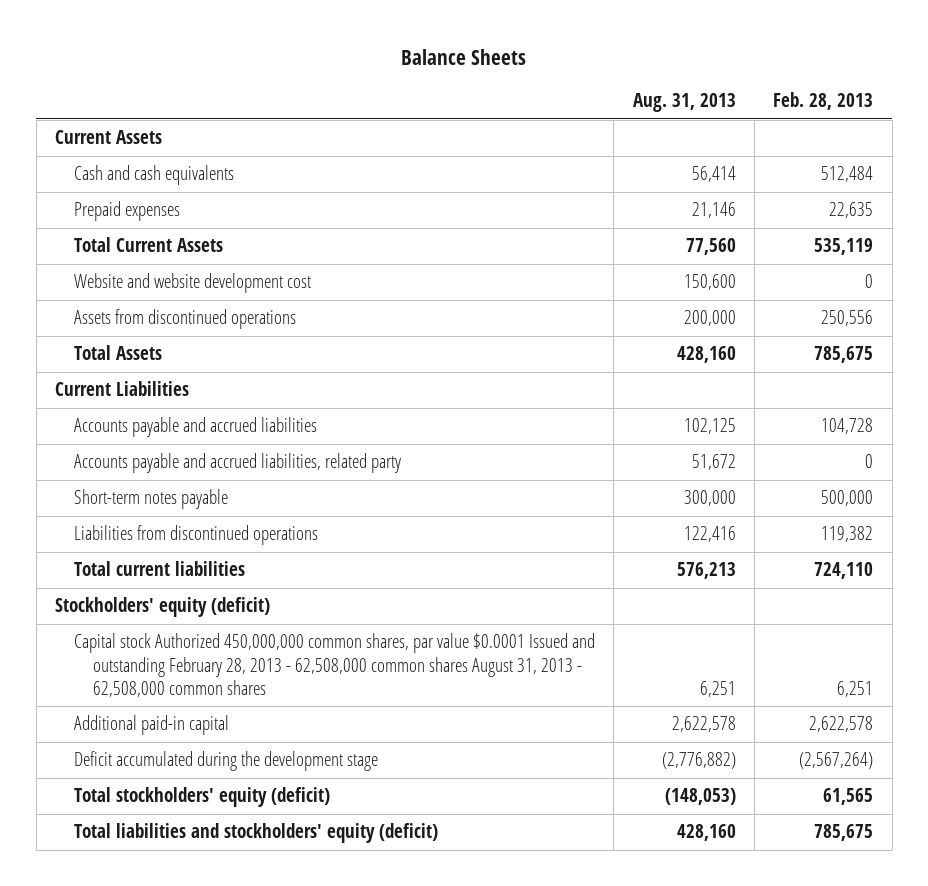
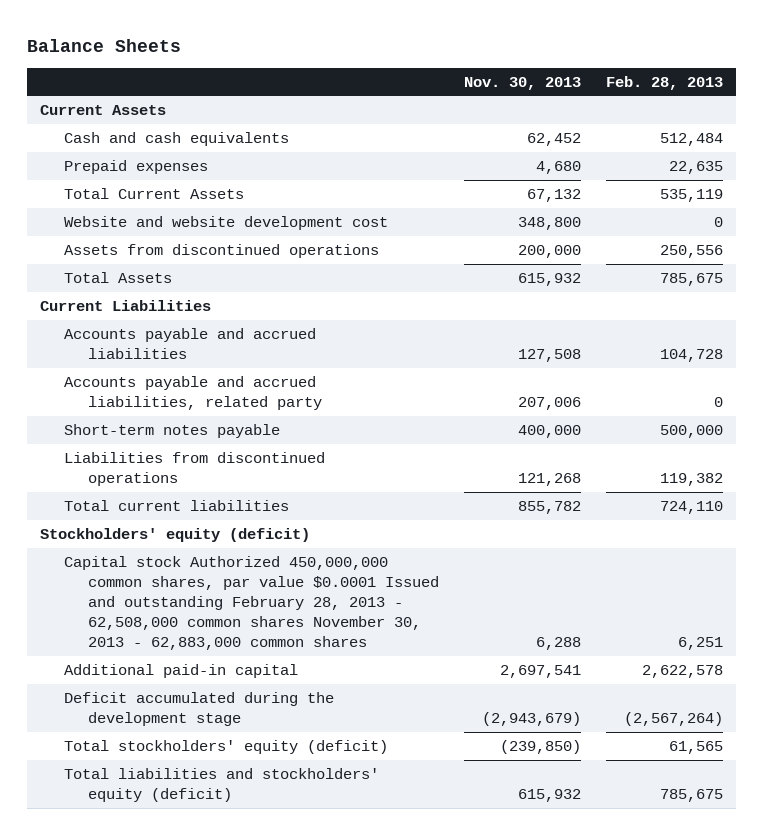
[632,93,736,113] Aug. 31, 2013 -> none
none -> [463,76,581,90] Nov. 30, 2013
[73,633,595,697] Capital stock Authorized 450,000,000 common shares, par value $0.0001 Issued and outstanding February 28, 2013 - 62,508,000 common shares August 31, 2013 - 62,508,000 common shares -> [63,556,439,651] Capital stock Authorized 450,000,000 common shares, par value $0.0001 Issued and outstanding February 28, 2013 - 62,508,000 common shares November 30, 2013 - 62,883,000 common shares

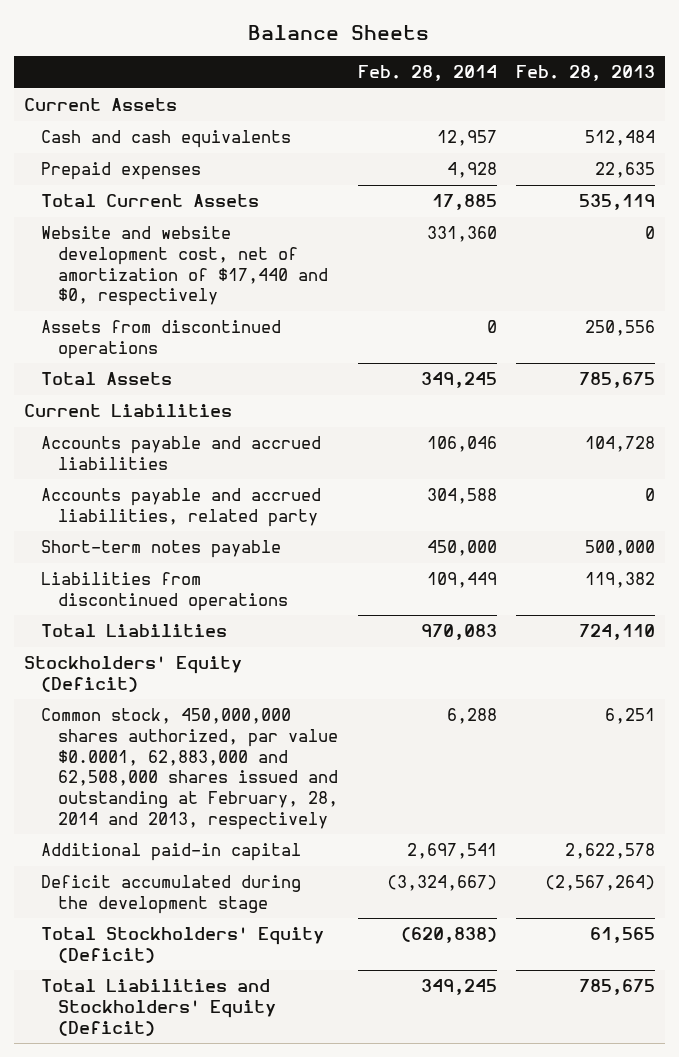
[463,76,581,90] Nov. 30, 2013 -> none
none -> [357,65,497,82] Feb. 28, 2014
[63,216,388,231] Website and website development cost -> [40,226,328,307] Website and website development cost, net of amortization of $17,440 and $0, respectively
[63,500,289,512] Total current liabilities -> [40,624,227,638] Total Liabilities
[40,528,311,543] Stockholders' equity (deficit) -> [23,656,242,692] Stockholders' Equity (Deficit)
[63,556,439,651] Capital stock Authorized 450,000,000 common shares, par value $0.0001 Issued and outstanding February 28, 2013 - 62,508,000 common shares November 30, 2013 - 62,883,000 common shares -> [40,708,338,830] Common stock, 450,000,000 shares authorized, par value $0.0001, 62,883,000 and 62,508,000 shares issued and outstanding at February, 28, 2014 and 2013, respectively
[63,740,388,755] Total stockholders' equity (deficit) -> [40,927,324,963] Total Stockholders' Equity (Deficit)
[63,768,379,803] Total liabilities and stockholders' equity (deficit) -> [40,979,276,1036] Total Liabilities and Stockholders' Equity (Deficit)

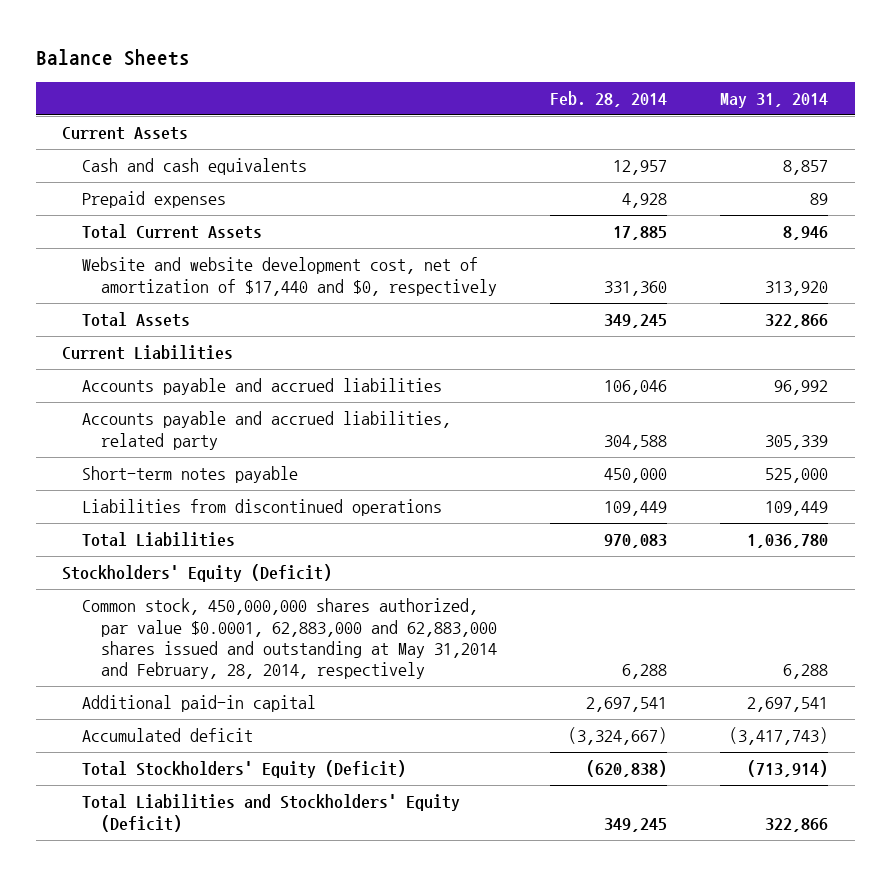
[516,65,656,82] Feb. 28, 2013 -> none
none -> [720,92,829,108] May 31, 2014
[40,320,281,359] Assets from discontinued operations -> none
[40,708,338,830] Common stock, 450,000,000 shares authorized, par value $0.0001, 62,883,000 and 62,508,000 shares issued and outstanding at February, 28, 2014 and 2013, respectively -> [81,598,498,680] Common stock, 450,000,000 shares authorized, par value $0.0001, 62,883,000 and 62,883,000 shares issued and outstanding at May 31,2014 and February, 28, 2014, respectively
[40,875,301,914] Deficit accumulated during the development stage -> [81,728,253,743] Accumulated deficit

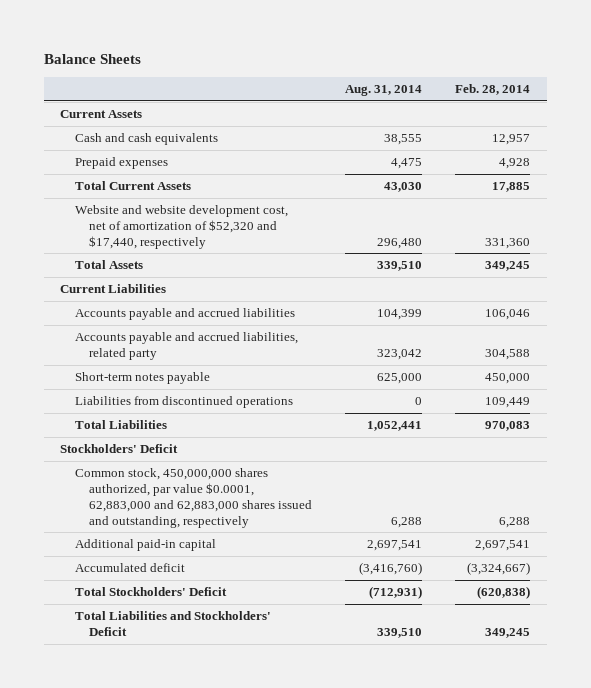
[720,92,829,108] May 31, 2014 -> none
none -> [345,85,423,97] Aug. 31, 2014
[81,257,498,296] Website and website development cost, net of amortization of $17,440 and $0, respectively -> [74,205,288,249] Website and website development cost, net of amortization of $52,320 and $17,440, respectively
[62,564,333,583] Stockholders' Equity (Deficit) -> [60,444,179,454] Stockholders' Deficit
[81,598,498,680] Common stock, 450,000,000 shares authorized, par value $0.0001, 62,883,000 and 62,883,000 shares issued and outstanding at May 31,2014 and February, 28, 2014, respectively -> [74,468,313,528] Common stock, 450,000,000 shares authorized, par value $0.0001, 62,883,000 and 62,883,000 shares issued and outstanding, respectively
[81,760,406,779] Total Stockholders' Equity (Deficit) -> [74,587,227,597] Total Stockholders' Deficit
[81,794,460,832] Total Liabilities and Stockholders' Equity (Deficit) -> [74,611,271,636] Total Liabilities and Stockholders' Deficit

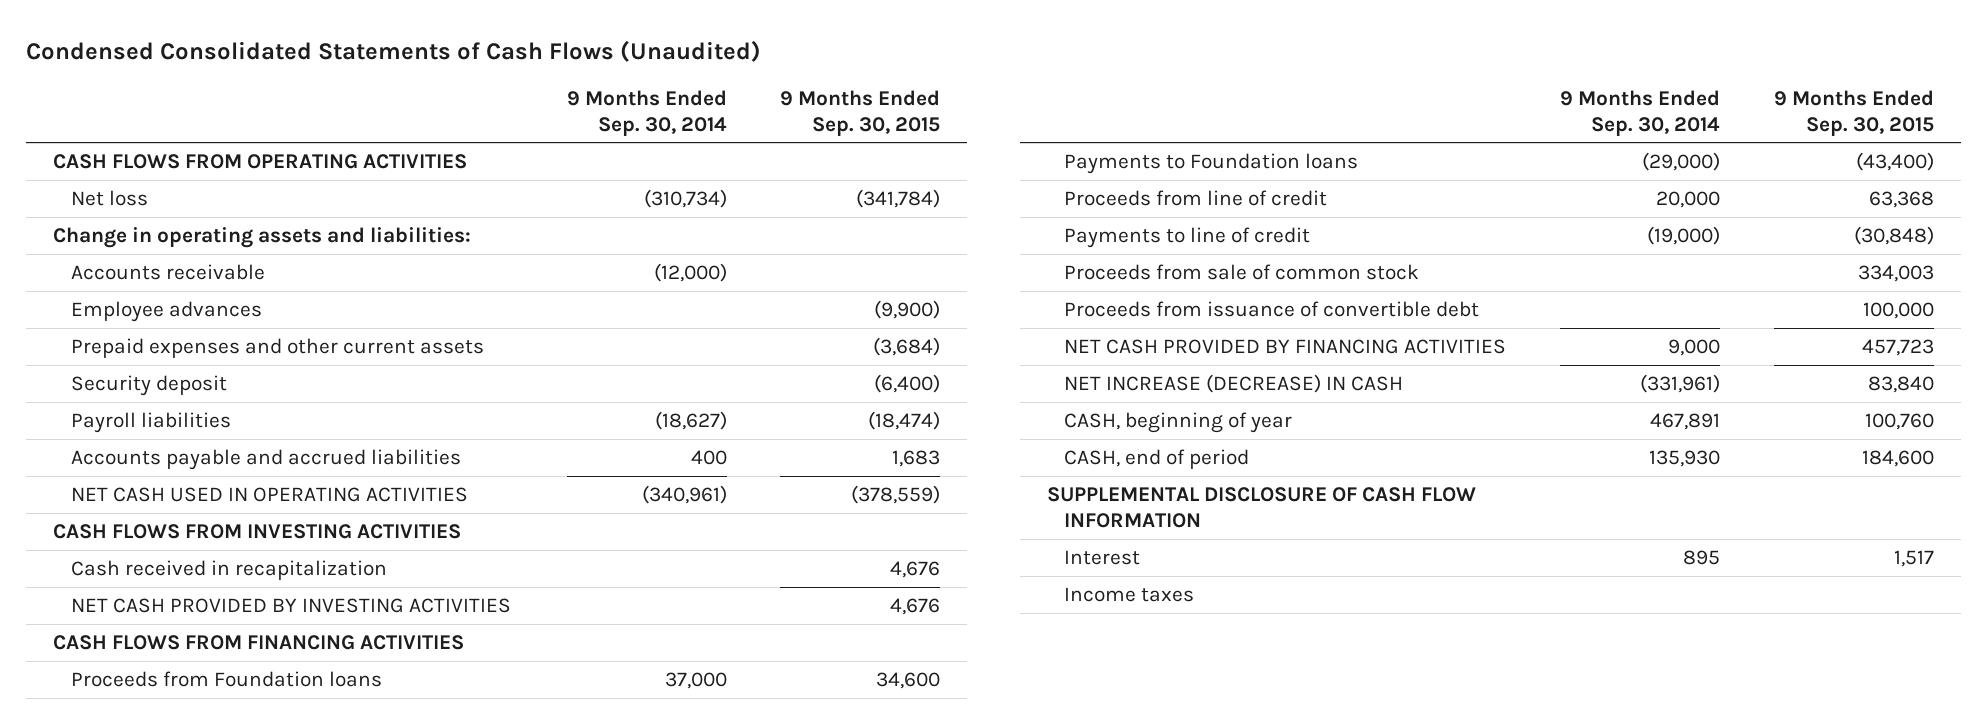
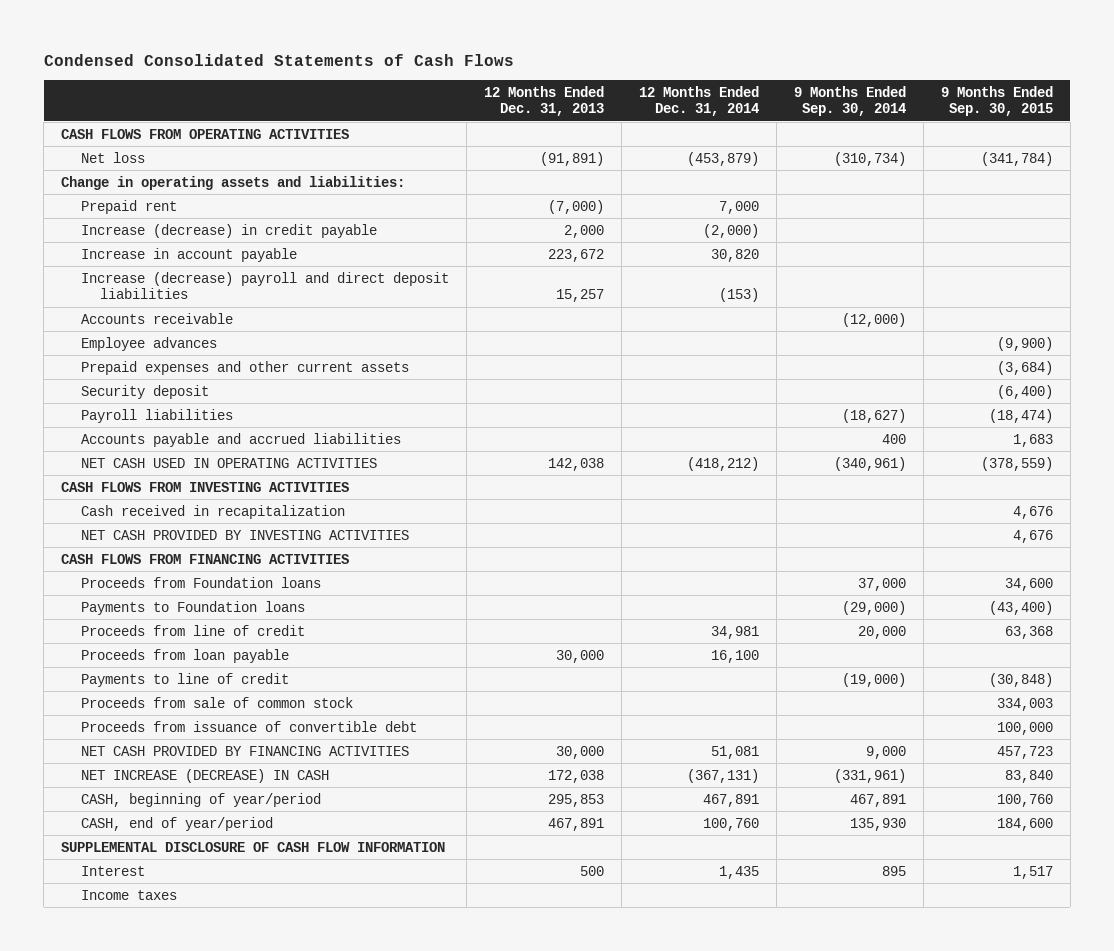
[26,39,762,62] Condensed Consolidated Statements of Cash Flows (Unaudited) -> [43,53,514,66] Condensed Consolidated Statements of Cash Flows
none -> [483,85,604,117] 12 Months Ended Dec. 31, 2013
none -> [638,85,759,117] 12 Months Ended Dec. 31, 2014
none -> [80,199,177,214] Prepaid rent
none -> [80,223,377,238] Increase (decrease) in credit payable
none -> [80,247,297,262] Increase in account payable
none -> [80,271,449,300] Increase (decrease) payroll and direct deposit liabilities
none -> [80,648,289,663] Proceeds from loan payable
[1064,411,1293,433] CASH, beginning of year -> [80,792,321,807] CASH, beginning of year/period
[1064,448,1250,469] CASH, end of period -> [80,816,273,831] CASH, end of year/period

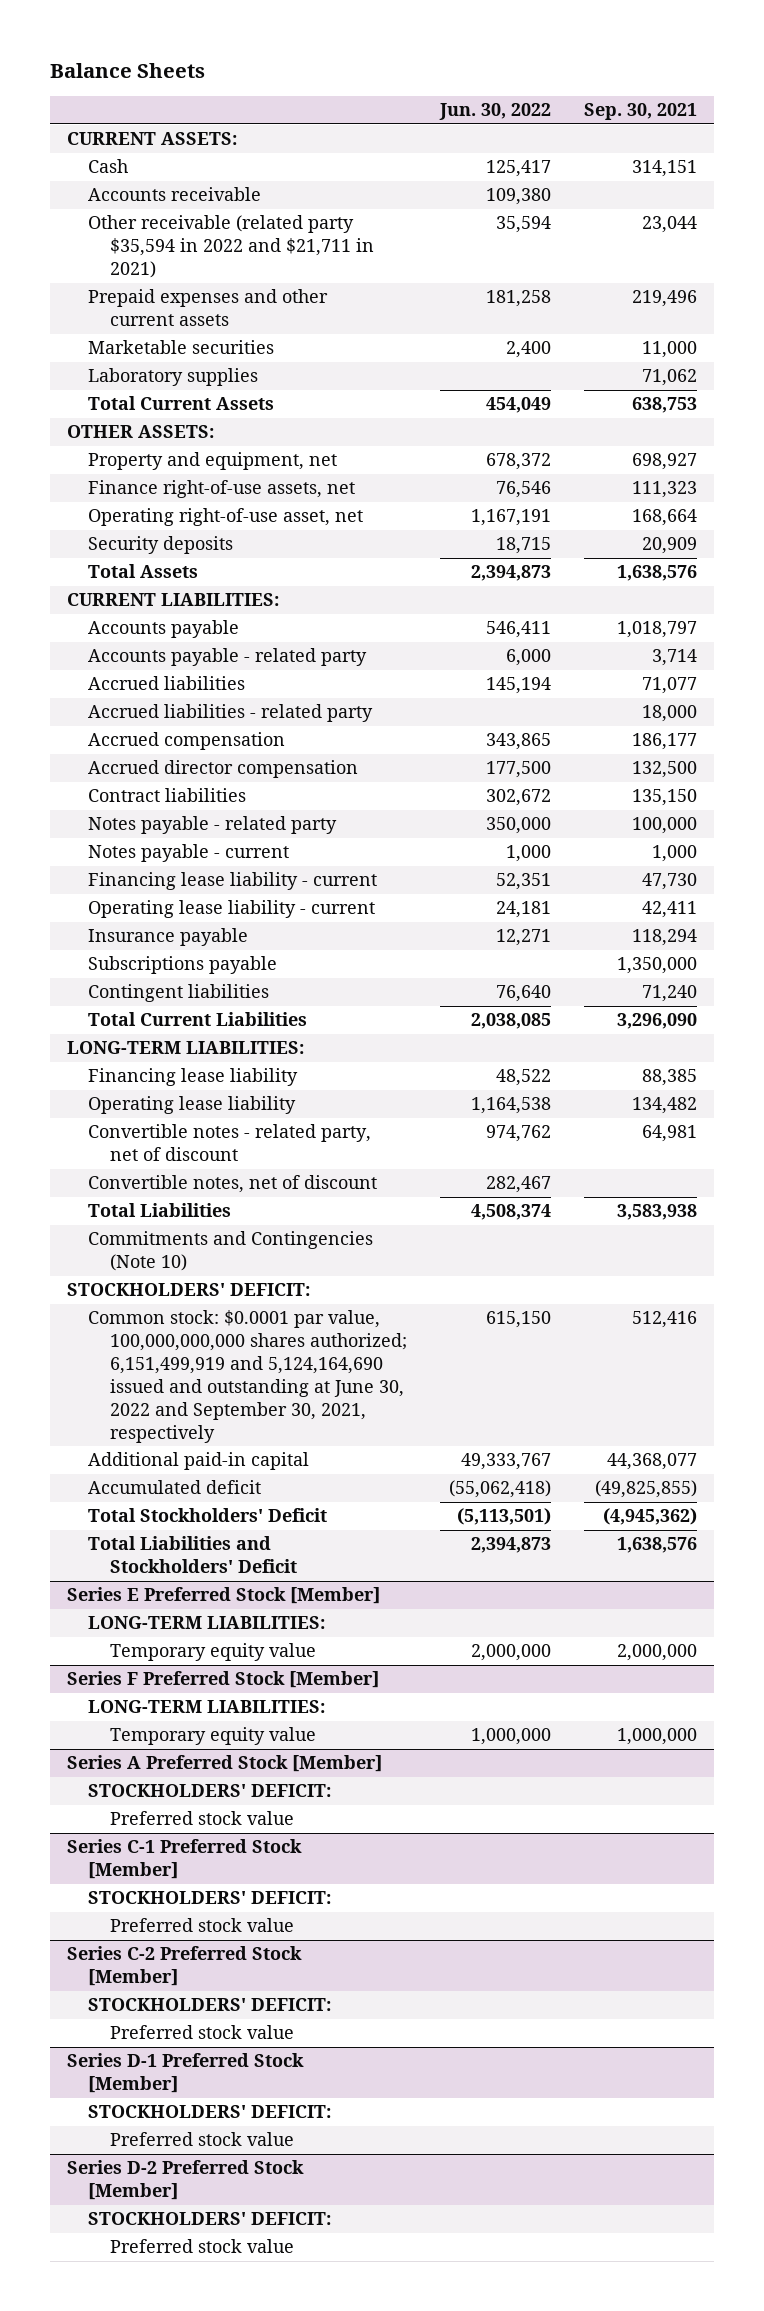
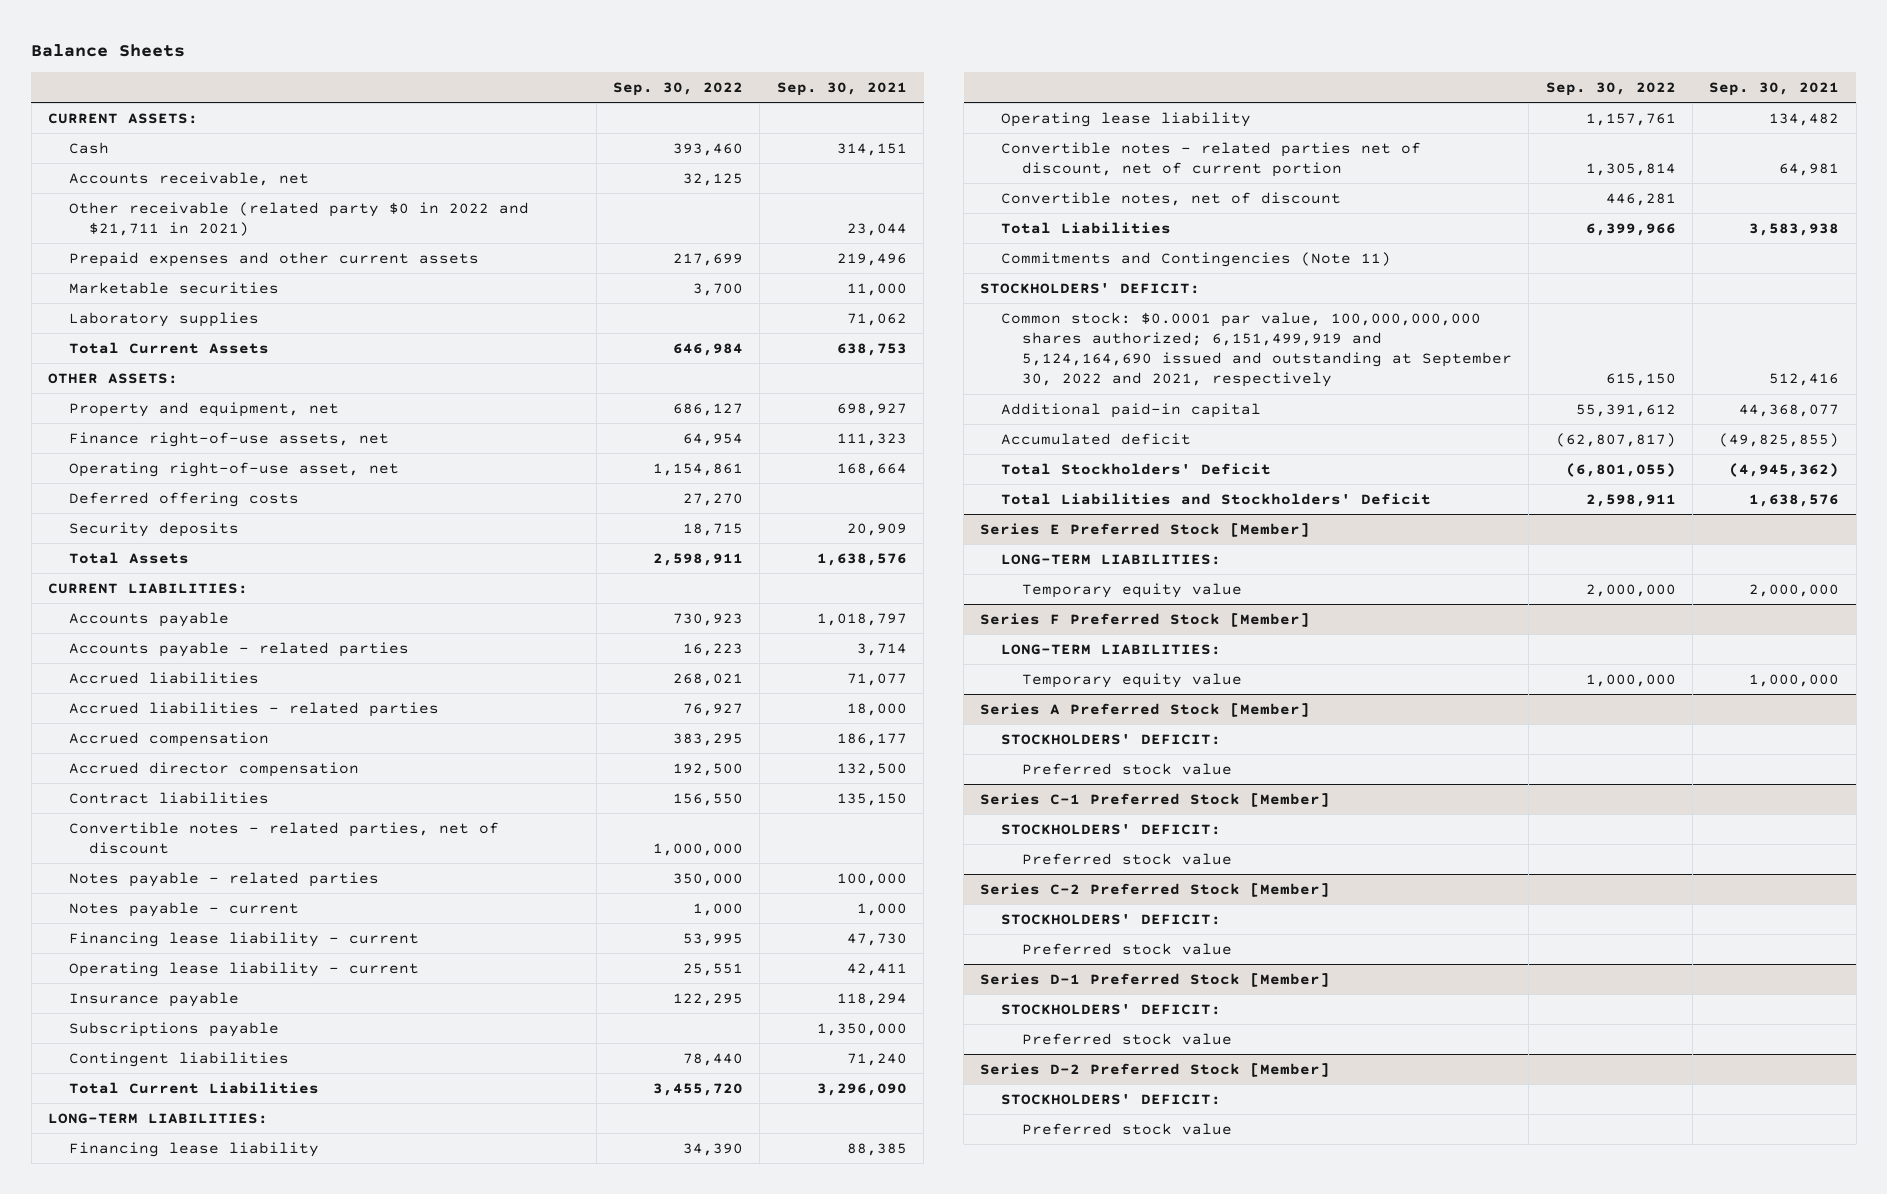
[438,103,551,121] Jun. 30, 2022 -> none
none -> [613,81,744,96] Sep. 30, 2022
[88,187,262,202] Accounts receivable -> [68,171,309,186] Accounts receivable, net
[88,215,374,279] Other receivable (related party $35,594 in 2022 and $21,711 in 2021) -> [68,201,529,237] Other receivable (related party $0 in 2022 and $21,711 in 2021)
none -> [68,491,299,507] Deferred offering costs
[88,648,368,667] Accounts payable - related party -> [68,641,409,657] Accounts payable - related parties
[88,704,374,723] Accrued liabilities - related party -> [68,701,439,717] Accrued liabilities - related parties
none -> [68,821,499,855] Convertible notes - related parties, net of discount
[88,816,338,835] Notes payable - related party -> [68,871,379,887] Notes payable - related parties
[88,1124,372,1162] Convertible notes - related party, net of discount -> [1001,141,1422,178] Convertible notes - related parties net of discount, net of current portion
[88,1231,374,1272] Commitments and Contingencies (Note 10) -> [1001,251,1392,267] Commitments and Contingencies (Note 11)
[88,1310,407,1443] Common stock: $0.0001 par value, 100,000,000,000 shares authorized; 6,151,499,919 and 5,124,164,690 issued and outstanding at June 30, 2022 and September 30, 2021, respectively -> [1001,311,1513,388] Common stock: $0.0001 par value, 100,000,000,000 shares authorized; 6,151,499,919 and 5,124,164,690 issued and outstanding at September 30, 2022 and 2021, respectively

